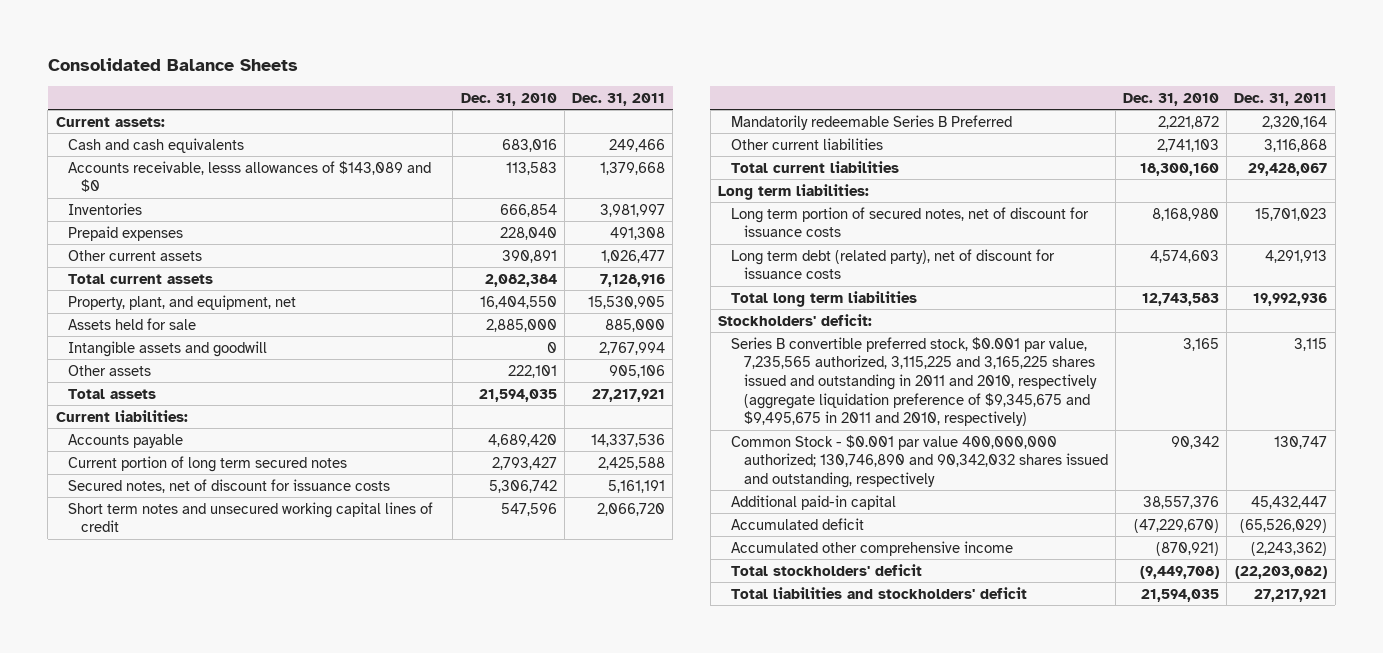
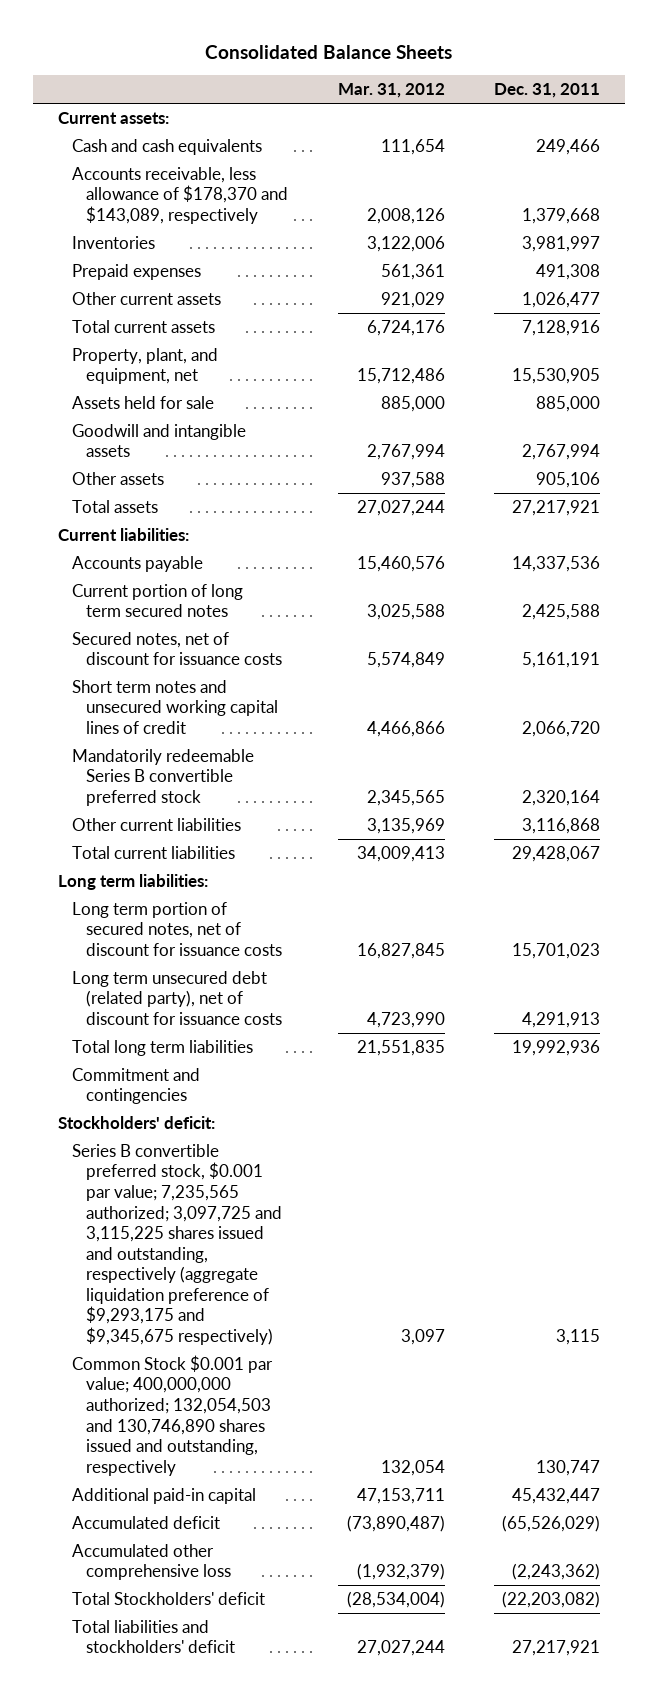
[460,92,557,106] Dec. 31, 2010 -> none
none -> [337,83,445,99] Mar. 31, 2012
[68,160,432,193] Accounts receivable, lesss allowances of $143,089 and $0 -> [71,166,288,225] Accounts receivable, less allowance of $178,370 and $143,089, respectively
[68,340,268,357] Intangible assets and goodwill -> [71,423,246,458] Goodwill and intangible assets
[730,114,1012,130] Mandatorily redeemable Series B Preferred -> [71,748,254,807] Mandatorily redeemable Series B convertible preferred stock
[730,248,1055,280] Long term debt (related party), net of discount for issuance costs -> [71,970,282,1026] Long term unsecured debt (related party), net of discount for issuance costs
none -> [71,1067,200,1105] Commitment and contingencies
[730,336,1097,427] Series B convertible preferred stock, $0.001 par value, 7,235,565 authorized, 3,115,225 and 3,165,225 shares issued and outstanding in 2011 and 2010, respectively (aggregate liquidation preference of $9,345,675 and $9,495,675 in 2011 and 2010, respectively) -> [71,1143,282,1345] Series B convertible preferred stock, $0.001 par value; 7,235,565 authorized; 3,097,725 and 3,115,225 shares issued and outstanding, respectively (aggregate liquidation preference of $9,293,175 and $9,345,675 respectively)
[730,434,1108,488] Common Stock - $0.001 par value 400,000,000 authorized; 130,746,890 and 90,342,032 shares issued and outstanding, respectively -> [71,1354,273,1476] Common Stock $0.001 par value; 400,000,000 authorized; 132,054,503 and 130,746,890 shares issued and outstanding, respectively
[730,540,1013,556] Accumulated other comprehensive income -> [71,1543,231,1581] Accumulated other comprehensive loss
[730,563,922,576] Total stockholders' deficit -> [71,1591,265,1605] Total Stockholders' deficit

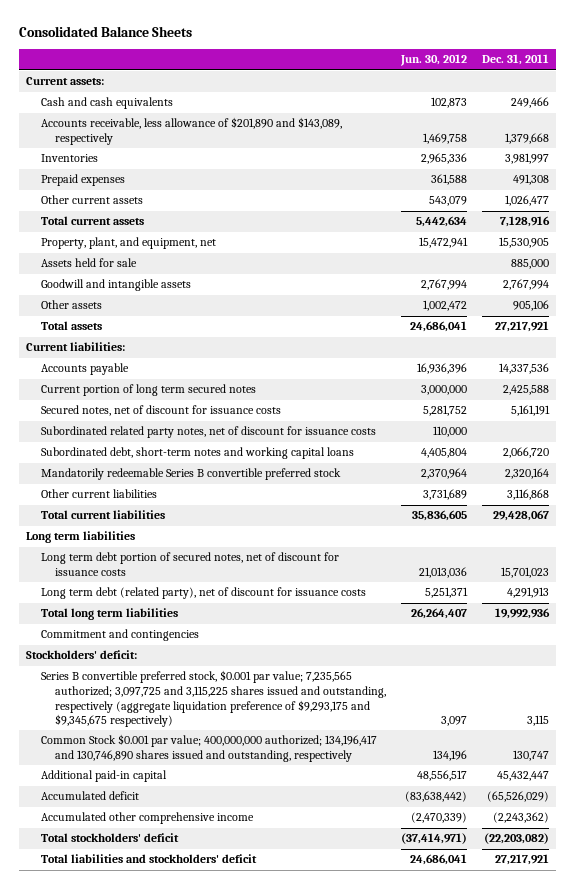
[337,83,445,99] Mar. 31, 2012 -> none
none -> [399,54,467,67] Jun. 30, 2012
[71,166,288,225] Accounts receivable, less allowance of $178,370 and $143,089, respectively -> [40,117,342,145] Accounts receivable, less allowance of $201,890 and $143,089, respectively
none -> [40,426,376,439] Subordinated related party notes, net of discount for issuance costs
[71,679,278,735] Short term notes and unsecured working capital lines of credit -> [40,447,354,460] Subordinated debt, short-term notes and working capital loans
[57,873,208,890] Long term liabilities: -> [25,531,135,544] Long term liabilities
[71,901,282,957] Long term portion of secured notes, net of discount for issuance costs -> [40,552,339,576] Long term debt portion of secured notes, net of discount for issuance costs
[71,970,282,1026] Long term unsecured debt (related party), net of discount for issuance costs -> [40,587,366,600] Long term debt (related party), net of discount for issuance costs
[71,1354,273,1476] Common Stock $0.001 par value; 400,000,000 authorized; 132,054,503 and 130,746,890 shares issued and outstanding, respectively -> [40,734,377,762] Common Stock $0.001 par value; 400,000,000 authorized; 134,196,417 and 130,746,890 shares issued and outstanding, respectively
[71,1543,231,1581] Accumulated other comprehensive loss -> [40,812,254,825] Accumulated other comprehensive income
[71,1591,265,1605] Total Stockholders' deficit -> [40,833,179,843] Total stockholders' deficit

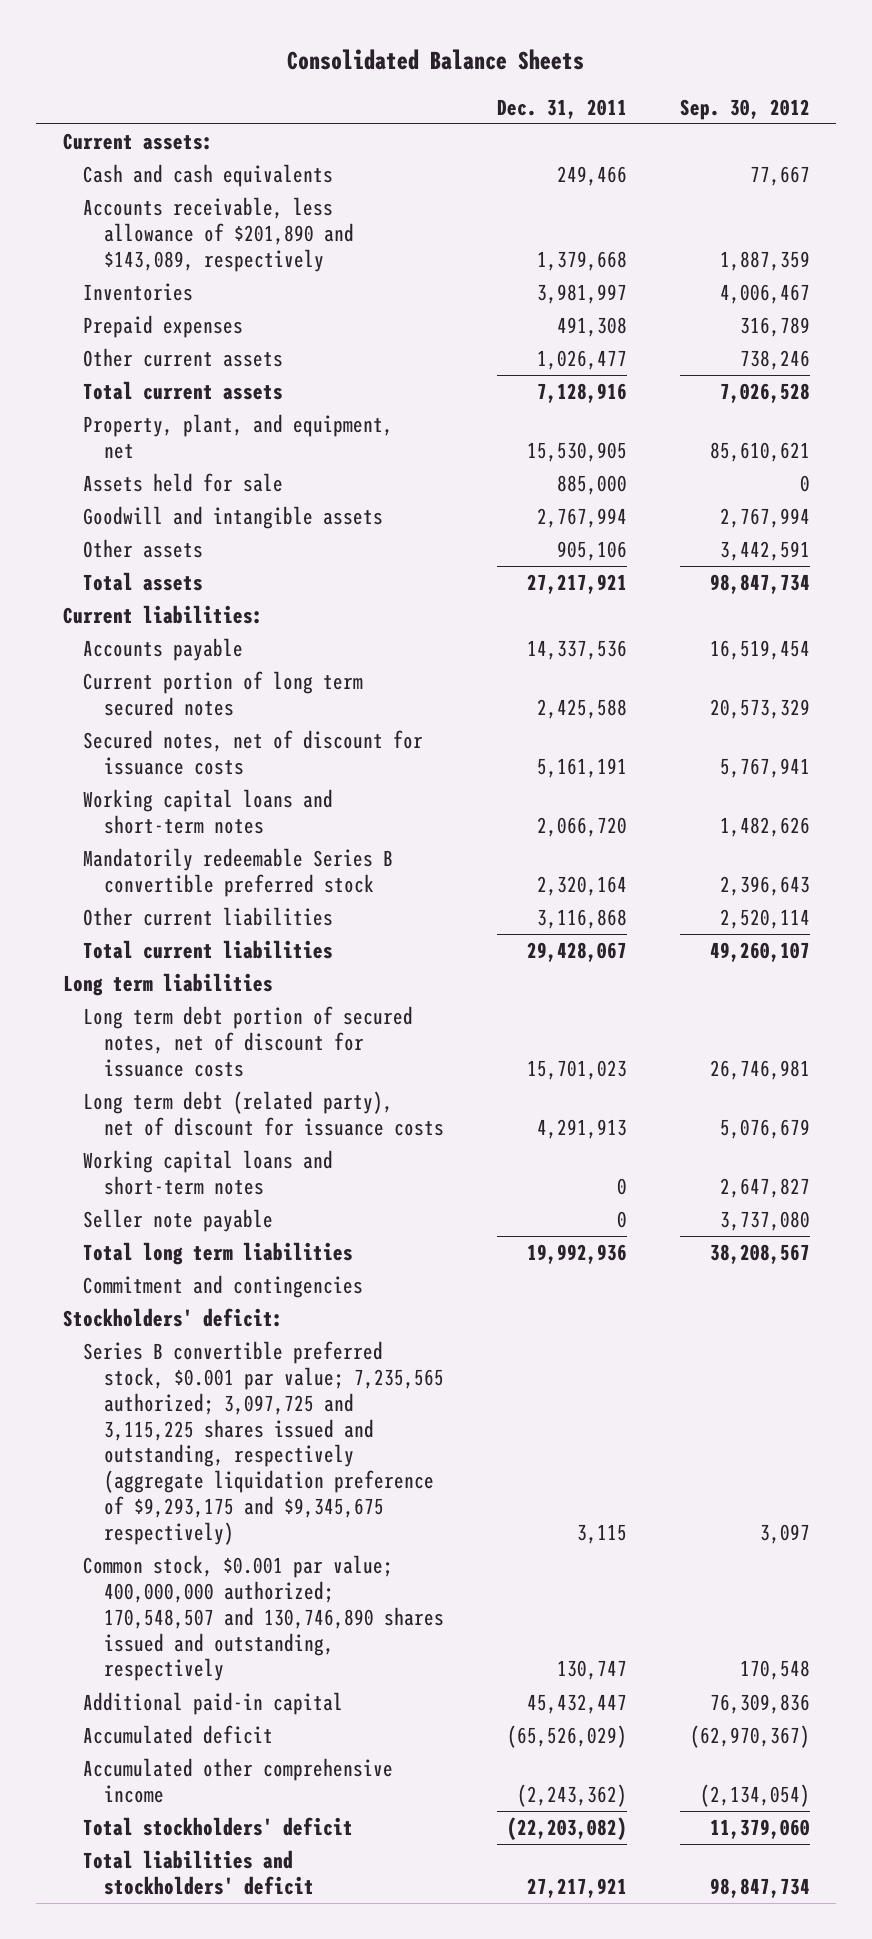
[399,54,467,67] Jun. 30, 2012 -> none
none -> [679,98,810,120] Sep. 30, 2012
[40,426,376,439] Subordinated related party notes, net of discount for issuance costs -> none
[40,447,354,460] Subordinated debt, short-term notes and working capital loans -> [83,789,334,834] Working capital loans and short-term notes
none -> [83,1150,334,1195] Working capital loans and short-term notes
none -> [83,1209,274,1233] Seller note payable
[40,734,377,762] Common Stock $0.001 par value; 400,000,000 authorized; 134,196,417 and 130,746,890 shares issued and outstanding, respectively -> [83,1555,444,1682] Common stock, $0.001 par value; 400,000,000 authorized; 170,548,507 and 130,746,890 shares issued and outstanding, respectively

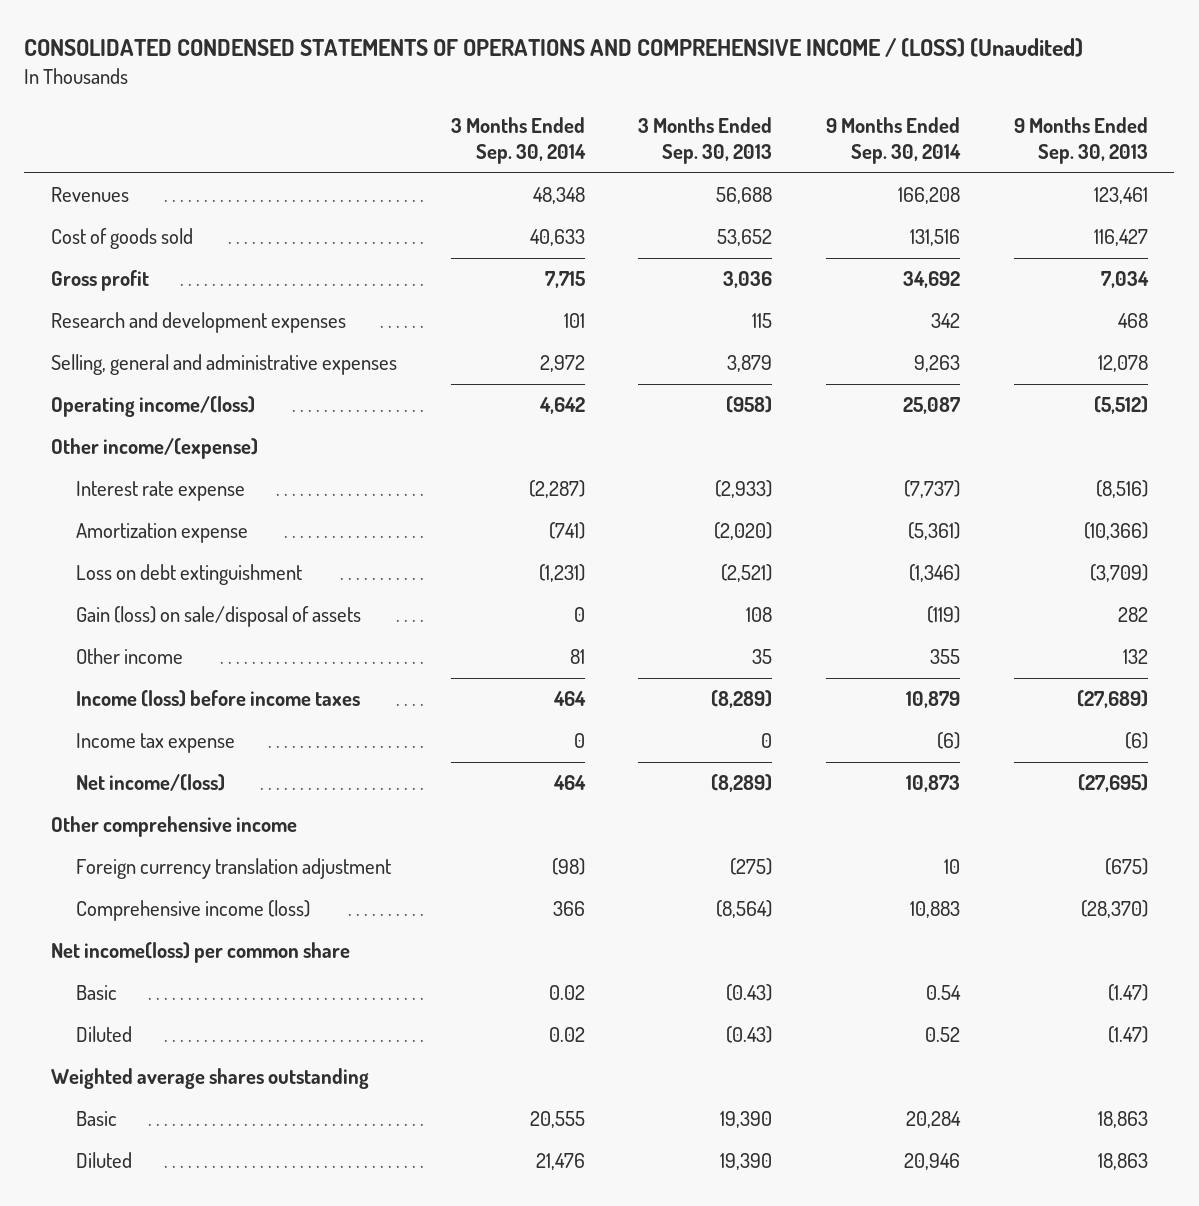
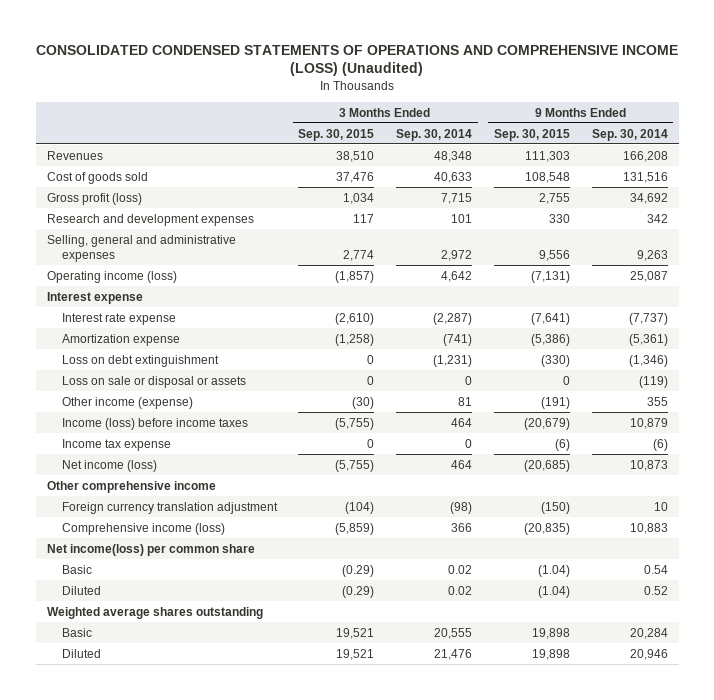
[24,38,1084,58] CONSOLIDATED CONDENSED STATEMENTS OF OPERATIONS AND COMPREHENSIVE INCOME / (LOSS) (Unaudited) -> [36,44,679,77] CONSOLIDATED CONDENSED STATEMENTS OF OPERATIONS AND COMPREHENSIVE INCOME (LOSS) (Unaudited)
[638,116,773,165] 3 Months Ended Sep. 30, 2013 -> none
[1013,116,1148,165] 9 Months Ended Sep. 30, 2013 -> none
none -> [298,128,375,141] Sep. 30, 2015
none -> [493,128,570,141] Sep. 30, 2015
[51,270,150,292] Gross profit -> [46,192,142,205] Gross profit (loss)
[51,438,259,460] Other income/(expense) -> none
[51,396,256,418] Operating income/(loss) -> [46,270,177,283] Operating income (loss)
none -> [46,291,143,304] Interest expense
[75,606,361,628] Gain (loss) on sale/disposal of assets -> [61,375,246,388] Loss on sale or disposal or assets
[75,648,183,665] Other income -> [61,396,193,409] Other income (expense)
[75,774,225,792] Net income/(loss) -> [61,459,157,472] Net income (loss)

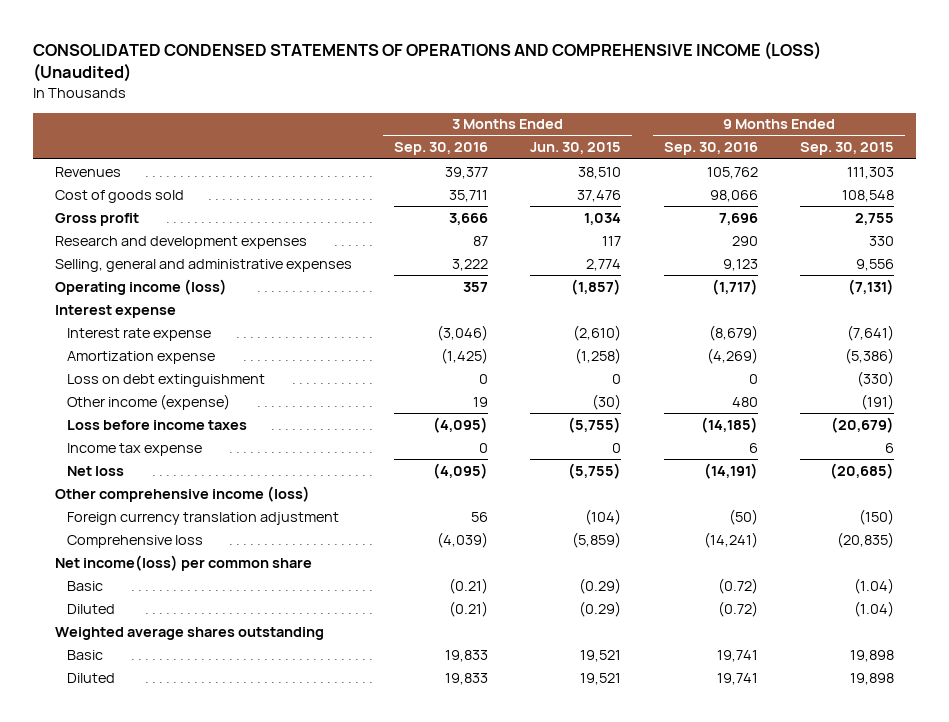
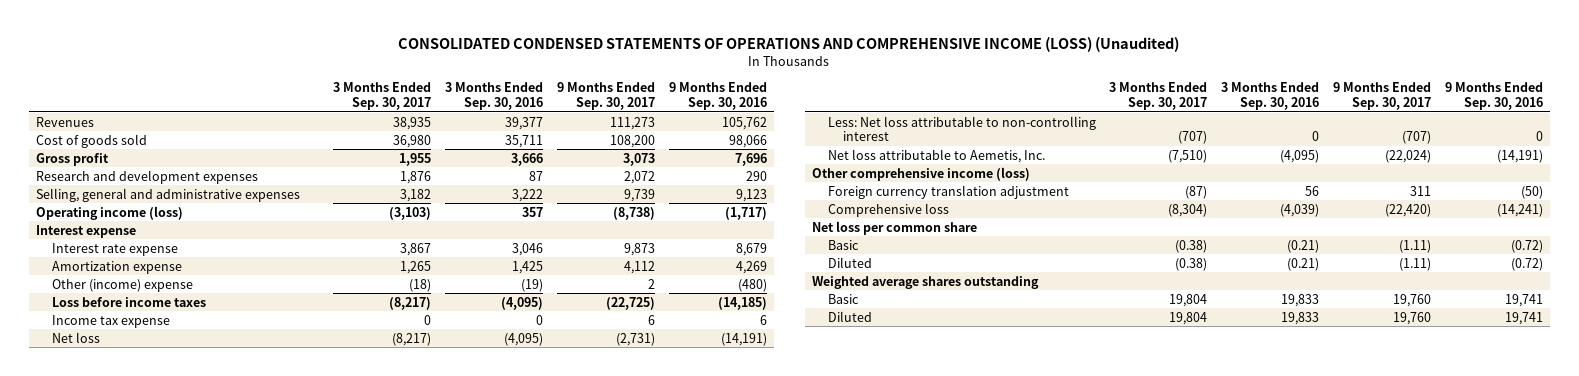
[530,142,622,155] Jun. 30, 2015 -> none
[800,142,895,156] Sep. 30, 2015 -> none
none -> [333,82,432,110] 3 Months Ended Sep. 30, 2017
none -> [556,82,655,110] 9 Months Ended Sep. 30, 2017
[66,373,265,387] Loss on debt extinguishment -> none
[436,324,488,341] (3,046) -> [512,242,544,256] 3,046
[708,324,758,341] (8,679) -> [735,242,767,256] 8,679
[440,347,488,364] (1,425) -> [512,260,544,274] 1,425
[706,347,758,364] (4,269) -> [735,260,767,274] 4,269
[66,393,230,410] Other income (expense) -> [51,278,193,292] Other (income) expense
[472,396,488,407] 19 -> [521,278,544,292] (19)
[731,396,758,407] 480 -> [737,278,767,292] (480)
none -> [827,115,1096,142] Less: Net loss attributable to non-controlling interest
none -> [827,148,1045,163] Net loss attributable to Aemetis, Inc.
[54,554,312,571] Net income(loss) per common share -> [812,220,978,235] Net loss per common share

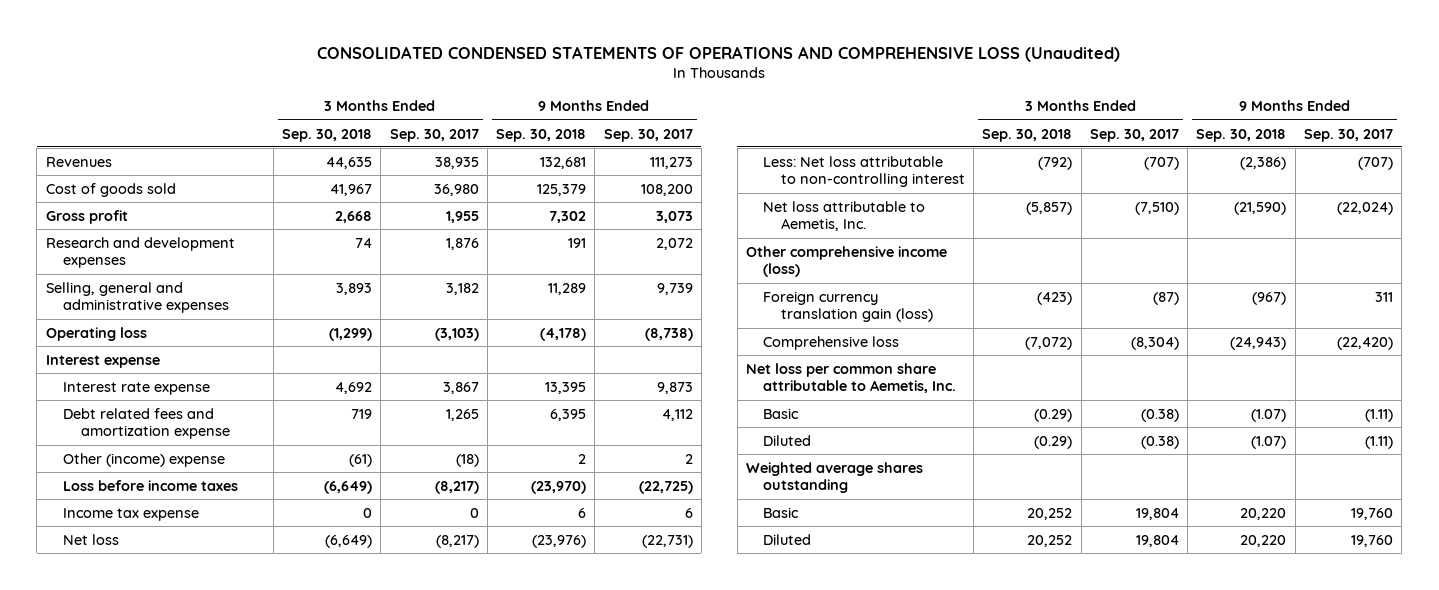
[398,36,1180,52] CONSOLIDATED CONDENSED STATEMENTS OF OPERATIONS AND COMPREHENSIVE INCOME (LOSS) (Unaudited) -> [317,46,1121,63] CONSOLIDATED CONDENSED STATEMENTS OF OPERATIONS AND COMPREHENSIVE LOSS (Unaudited)
[445,82,544,110] 3 Months Ended Sep. 30, 2016 -> none
[668,82,767,110] 9 Months Ended Sep. 30, 2016 -> none
none -> [282,128,373,142] Sep. 30, 2018
none -> [496,128,587,142] Sep. 30, 2018
[36,205,184,220] Operating income (loss) -> [45,326,147,341] Operating loss
[51,260,182,274] Amortization expense -> [63,407,230,440] Debt related fees and amortization expense
[615,332,655,346] (2,731) -> [641,534,693,548] (22,731)
[827,184,1069,199] Foreign currency translation adjustment -> [763,290,933,323] Foreign currency translation gain (loss)
[812,220,978,235] Net loss per common share -> [745,362,957,394] Net loss per common share attributable to Aemetis, Inc.

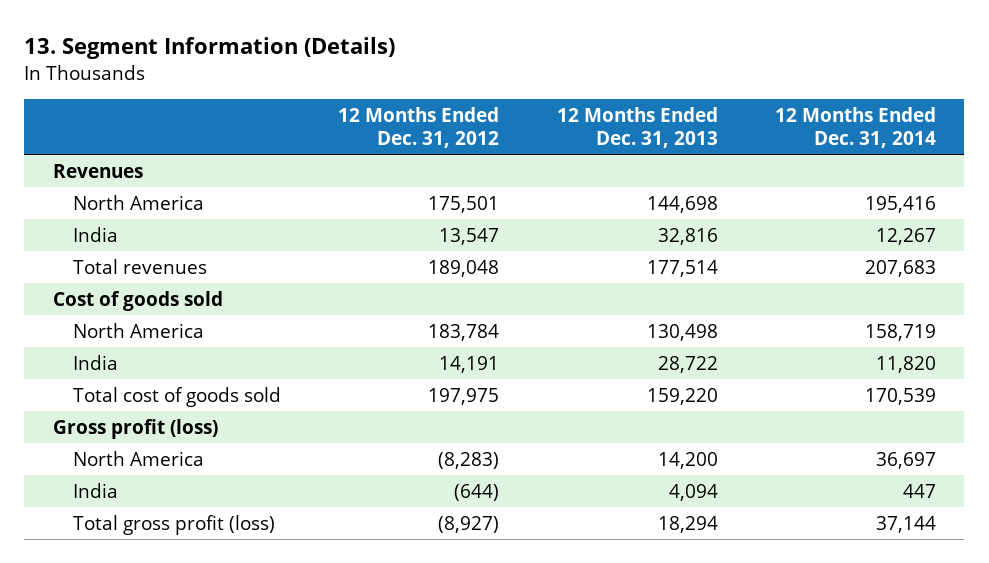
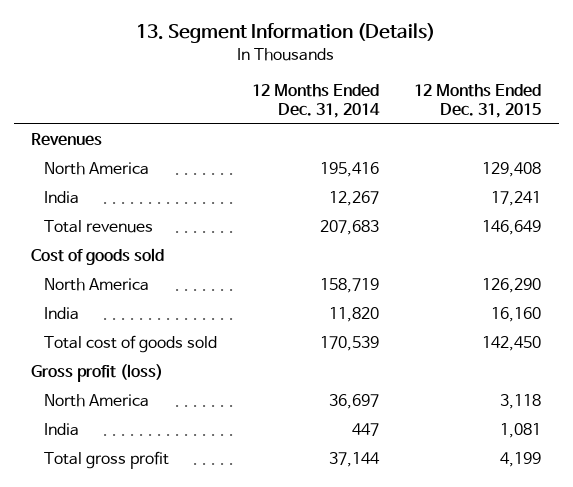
[338,106,500,149] 12 Months Ended Dec. 31, 2012 -> none
[556,106,718,149] 12 Months Ended Dec. 31, 2013 -> none
none -> [414,83,542,119] 12 Months Ended Dec. 31, 2015
[73,514,276,535] Total gross profit (loss) -> [43,451,169,470] Total gross profit

